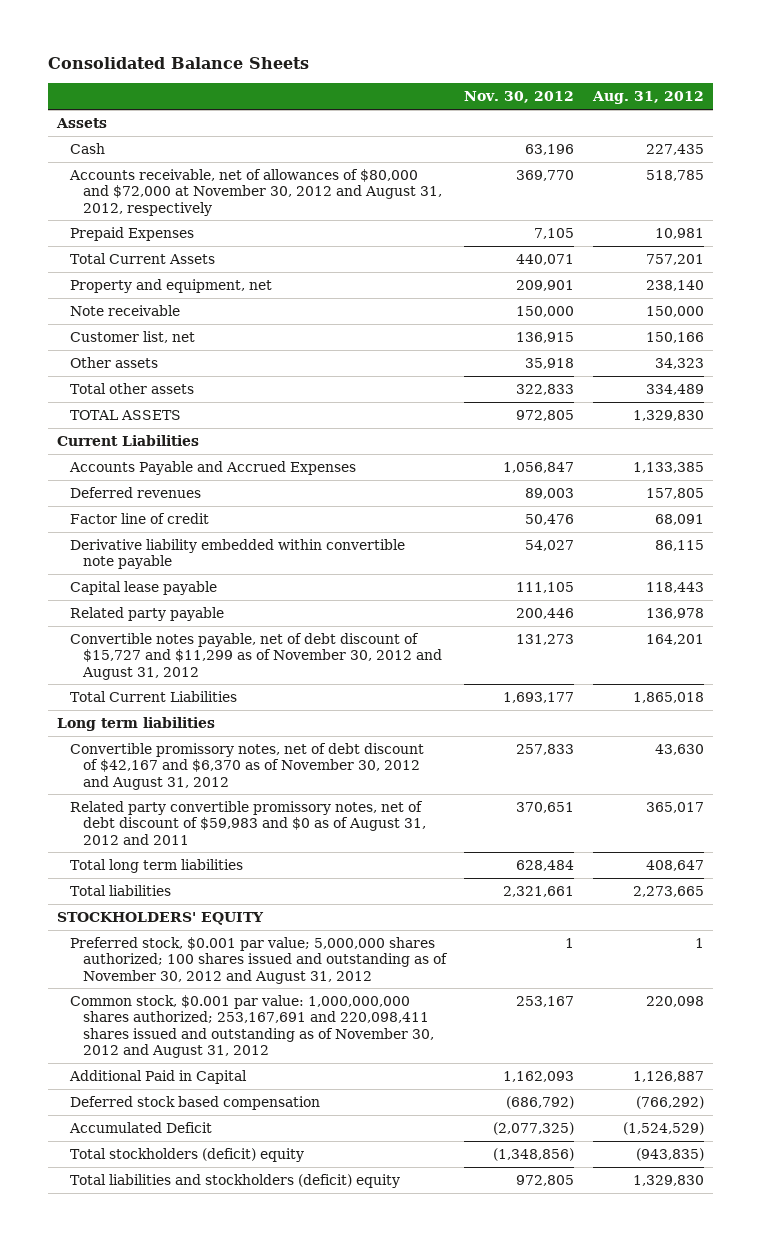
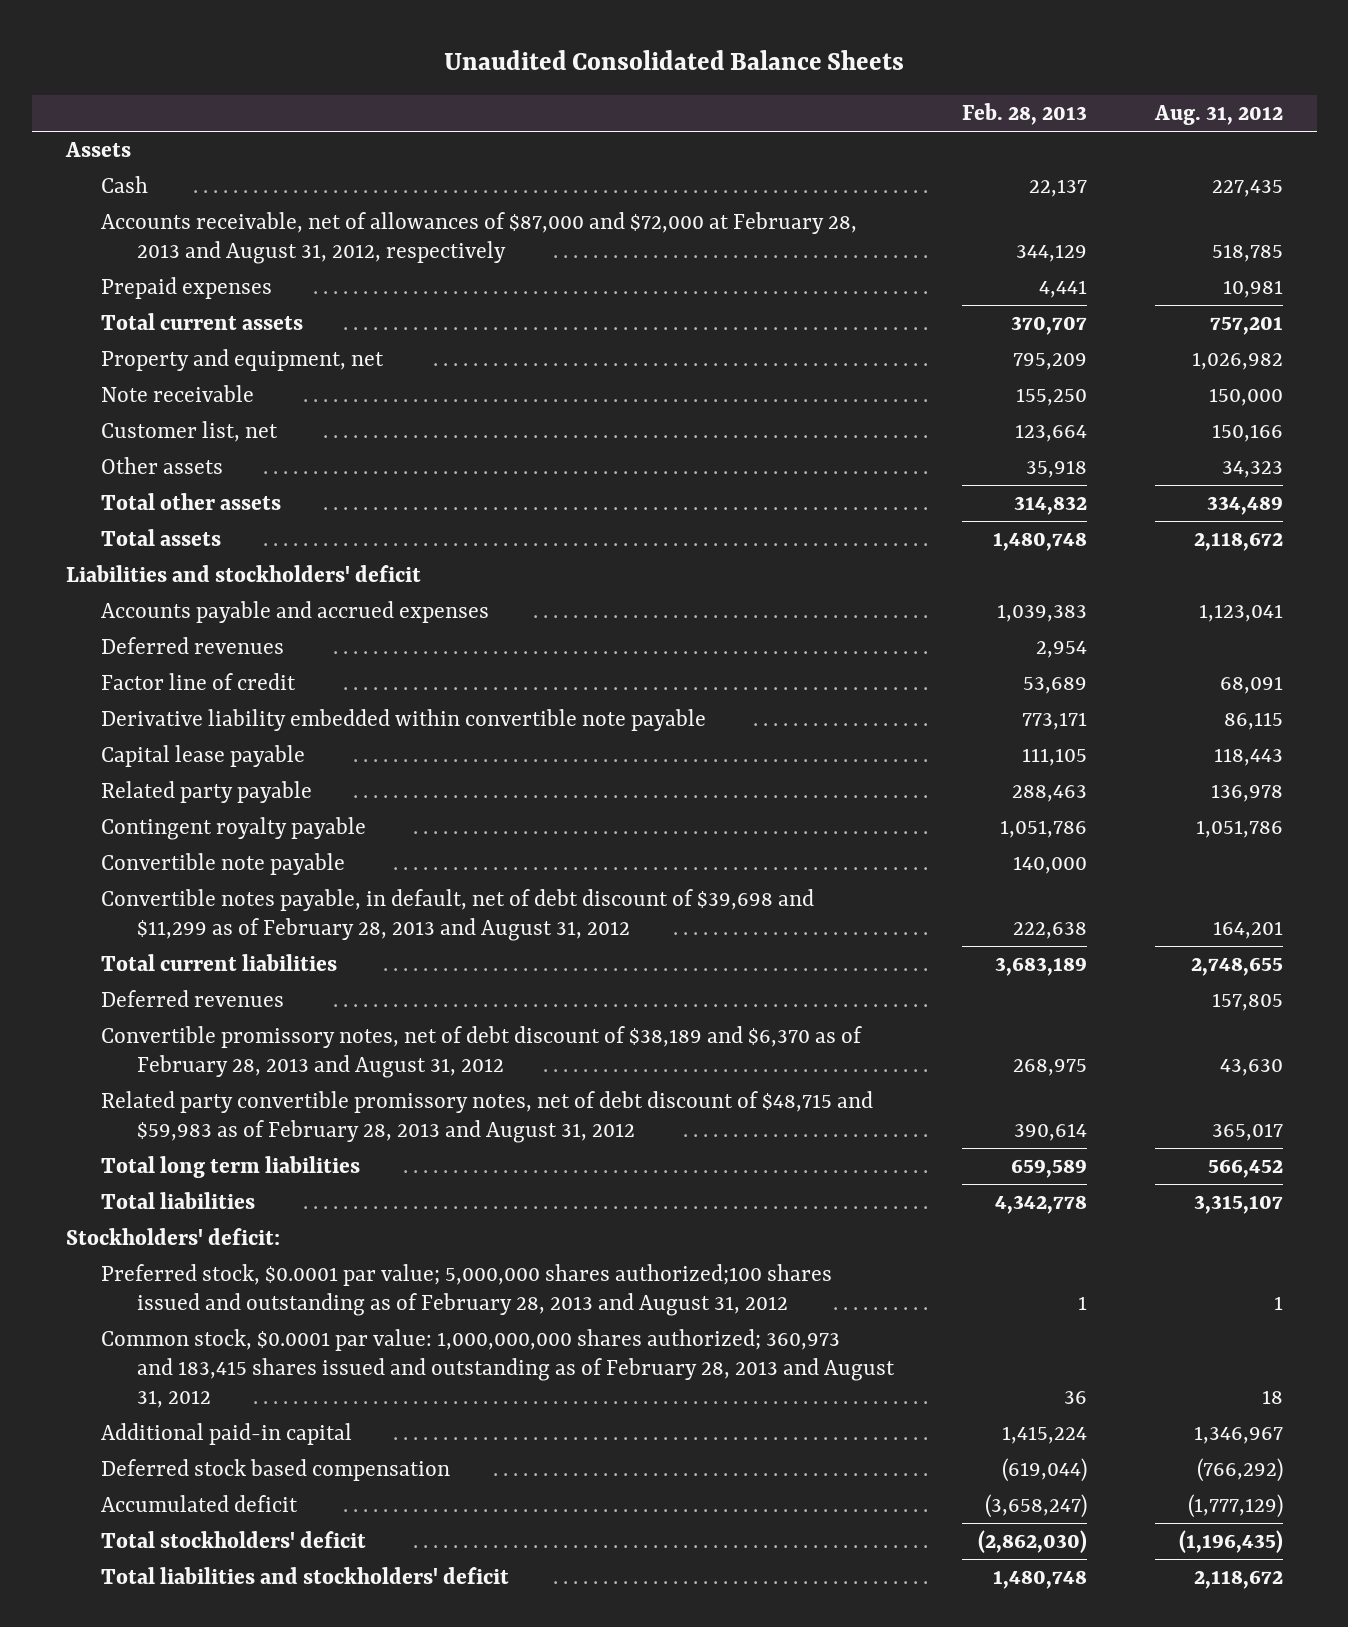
[47,57,309,70] Consolidated Balance Sheets -> [444,50,905,71] Unaudited Consolidated Balance Sheets
[464,91,575,104] Nov. 30, 2012 -> none
none -> [961,103,1087,126] Feb. 28, 2013
[69,168,443,216] Accounts receivable, net of allowances of $80,000 and $72,000 at November 30, 2012 and August 31, 2012, respectively -> [101,212,858,265] Accounts receivable, net of allowances of $87,000 and $72,000 at February 28, 2013 and August 31, 2012, respectively
[70,226,195,241] Prepaid Expenses -> [101,277,273,300] Prepaid expenses
[70,252,216,264] Total Current Assets -> [101,313,304,331] Total current assets
[645,279,704,291] 238,140 -> [1191,352,1283,371] 1,026,982
[56,434,199,446] Current Liabilities -> none
[70,409,182,420] TOTAL ASSETS -> [101,529,222,547] Total assets
[632,409,704,421] 1,329,830 -> [1193,532,1283,552] 2,118,672
none -> [65,565,421,583] Liabilities and stockholders' deficit
[69,460,357,475] Accounts Payable and Accrued Expenses -> [101,601,490,624] Accounts payable and accrued expenses
[632,461,704,473] 1,133,385 -> [1198,604,1283,623] 1,123,041
none -> [101,637,285,655] Deferred revenues
[56,716,215,731] Long term liabilities -> none
none -> [101,817,367,841] Contingent royalty payable
none -> [101,853,346,876] Convertible note payable
[70,632,443,680] Convertible notes payable, net of debt discount of $15,727 and $11,299 as of November 30, 2012 and August 31, 2012 -> [101,889,815,942] Convertible notes payable, in default, net of debt discount of $39,698 and $11,299 as of February 28, 2013 and August 31, 2012
[70,690,238,702] Total Current Liabilities -> [101,954,338,972] Total current liabilities
[632,691,704,703] 1,865,018 -> [1190,957,1283,977] 2,748,655
[70,486,202,498] Deferred revenues -> [101,990,285,1008] Deferred revenues
[70,742,425,790] Convertible promissory notes, net of debt discount of $42,167 and $6,370 as of November 30, 2012 and August 31, 2012 -> [101,1026,863,1079] Convertible promissory notes, net of debt discount of $38,189 and $6,370 as of February 28, 2013 and August 31, 2012
[70,800,427,845] Related party convertible promissory notes, net of debt discount of $59,983 and $0 as of August 31, 2012 and 2011 -> [101,1091,874,1144] Related party convertible promissory notes, net of debt discount of $48,715 and $59,983 as of February 28, 2013 and August 31, 2012
[645,859,704,871] 408,647 -> [1207,1159,1283,1179] 566,452
[632,885,704,897] 2,273,665 -> [1193,1195,1283,1215] 3,315,107
[56,911,264,925] STOCKHOLDERS' EQUITY -> [65,1228,280,1246] Stockholders' deficit:
[70,936,449,984] Preferred stock, $0.001 par value; 5,000,000 shares authorized; 100 shares issued and outstanding as of November 30, 2012 and August 31, 2012 -> [101,1264,833,1317] Preferred stock, $0.0001 par value; 5,000,000 shares authorized;100 shares issued and outstanding as of February 28, 2013 and August 31, 2012
[70,994,435,1058] Common stock, $0.001 par value: 1,000,000,000 shares authorized; 253,167,691 and 220,098,411 shares issued and outstanding as of November 30, 2012 and August 31, 2012 -> [101,1329,895,1409] Common stock, $0.0001 par value: 1,000,000,000 shares authorized; 360,973 and 183,415 shares issued and outstanding as of February 28, 2013 and August 31, 2012
[645,995,704,1007] 220,098 -> [1261,1390,1283,1405] 18
[69,1069,248,1084] Additional Paid in Capital -> [101,1423,353,1446] Additional paid-in capital
[632,1070,704,1082] 1,126,887 -> [1193,1426,1283,1445] 1,346,967
[69,1121,213,1133] Accumulated Deficit -> [101,1495,299,1513] Accumulated deficit
[622,1121,704,1135] (1,524,529) -> [1187,1494,1283,1519] (1,777,129)
[70,1147,305,1162] Total stockholders (deficit) equity -> [101,1531,367,1549] Total stockholders' deficit
[635,1147,704,1161] (943,835) -> [1178,1530,1283,1554] (1,196,435)
[70,1173,401,1188] Total liabilities and stockholders (deficit) equity -> [101,1567,510,1585] Total liabilities and stockholders' deficit
[632,1174,704,1186] 1,329,830 -> [1193,1570,1283,1590] 2,118,672

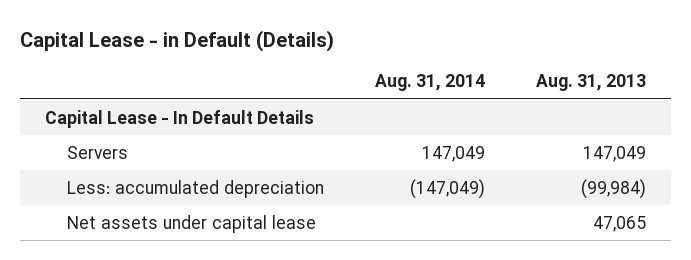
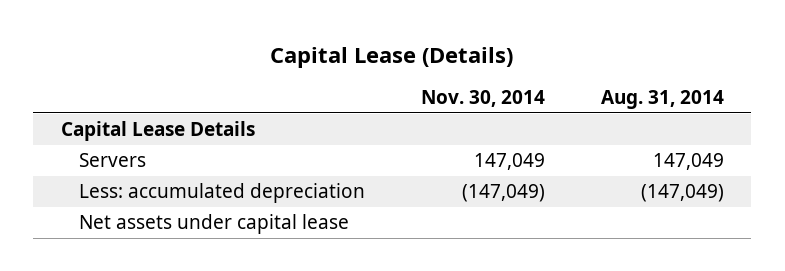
[19,29,334,52] Capital Lease - in Default (Details) -> [270,46,514,68] Capital Lease (Details)
[535,74,646,92] Aug. 31, 2013 -> none
none -> [420,89,545,107] Nov. 30, 2014
[45,109,315,128] Capital Lease - In Default Details -> [61,121,256,142] Capital Lease Details

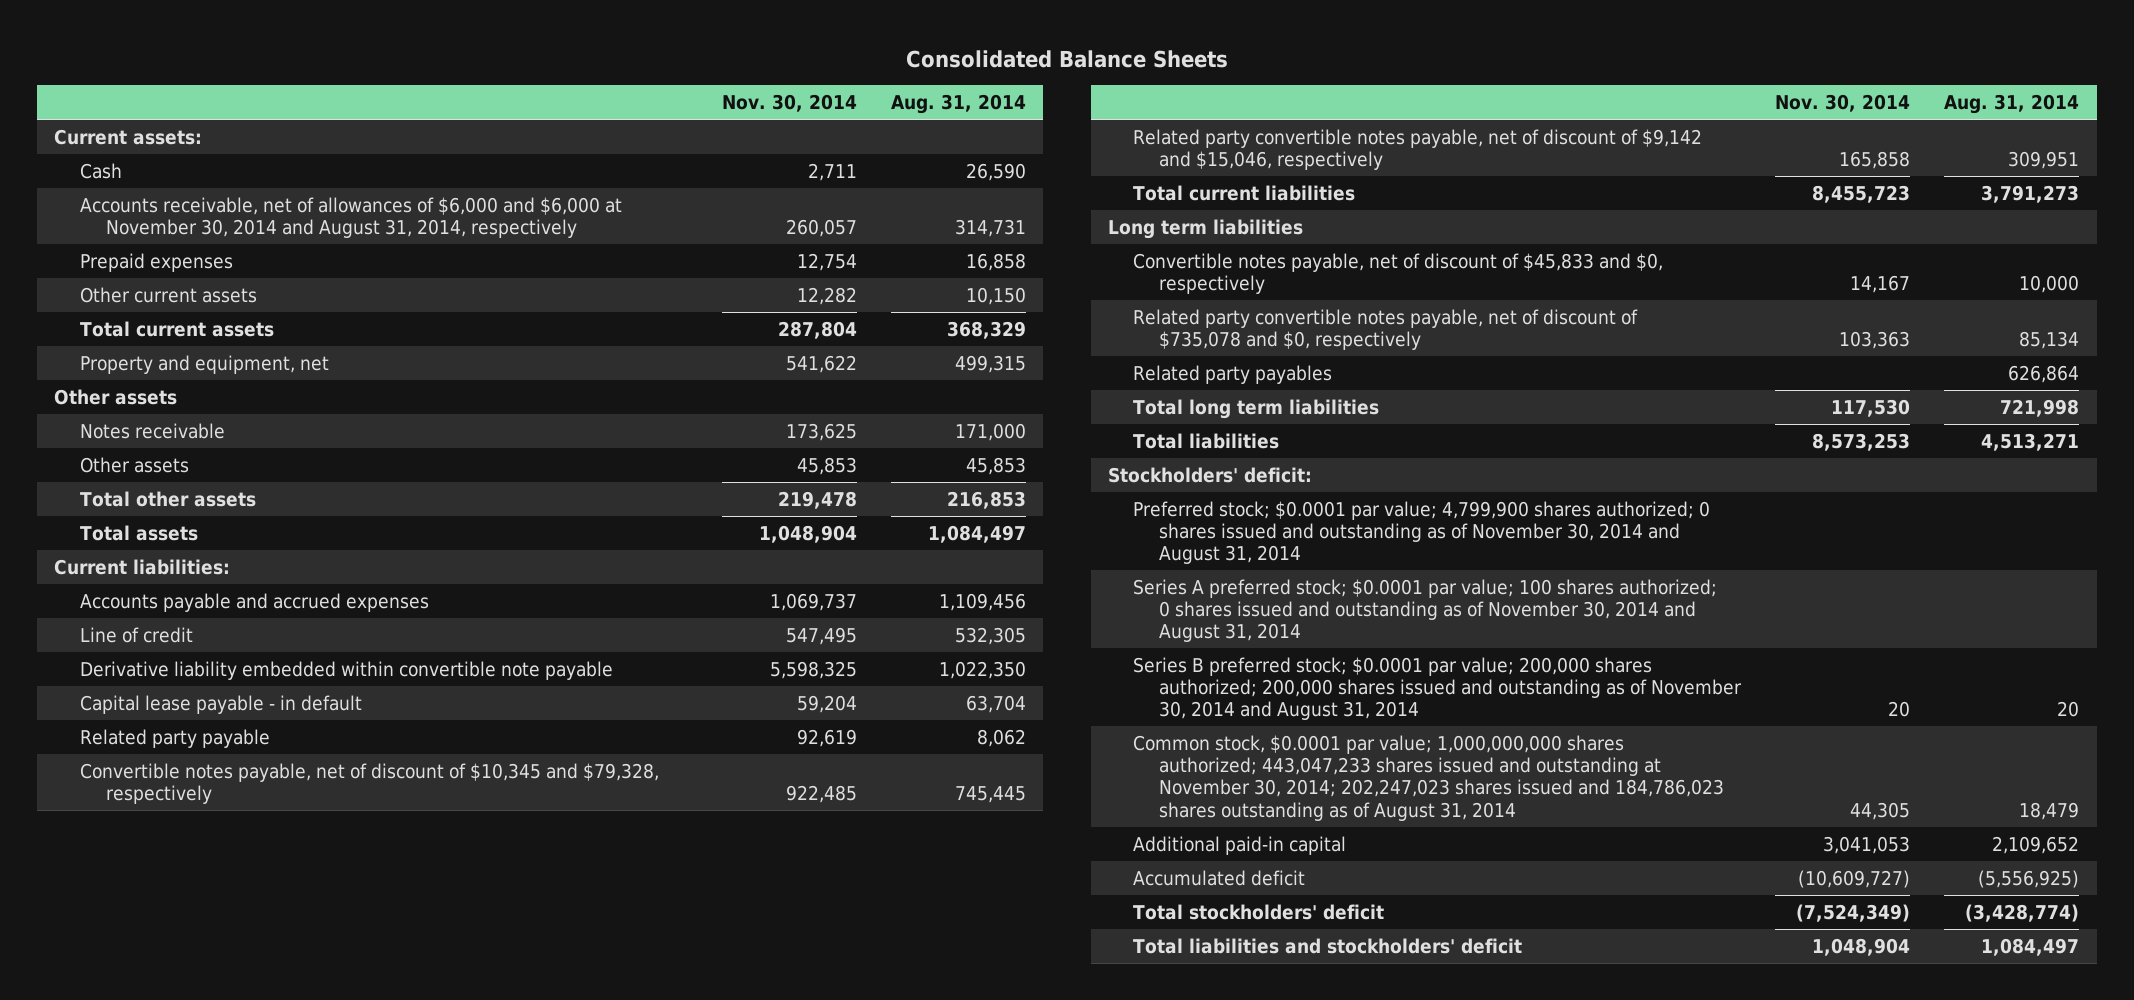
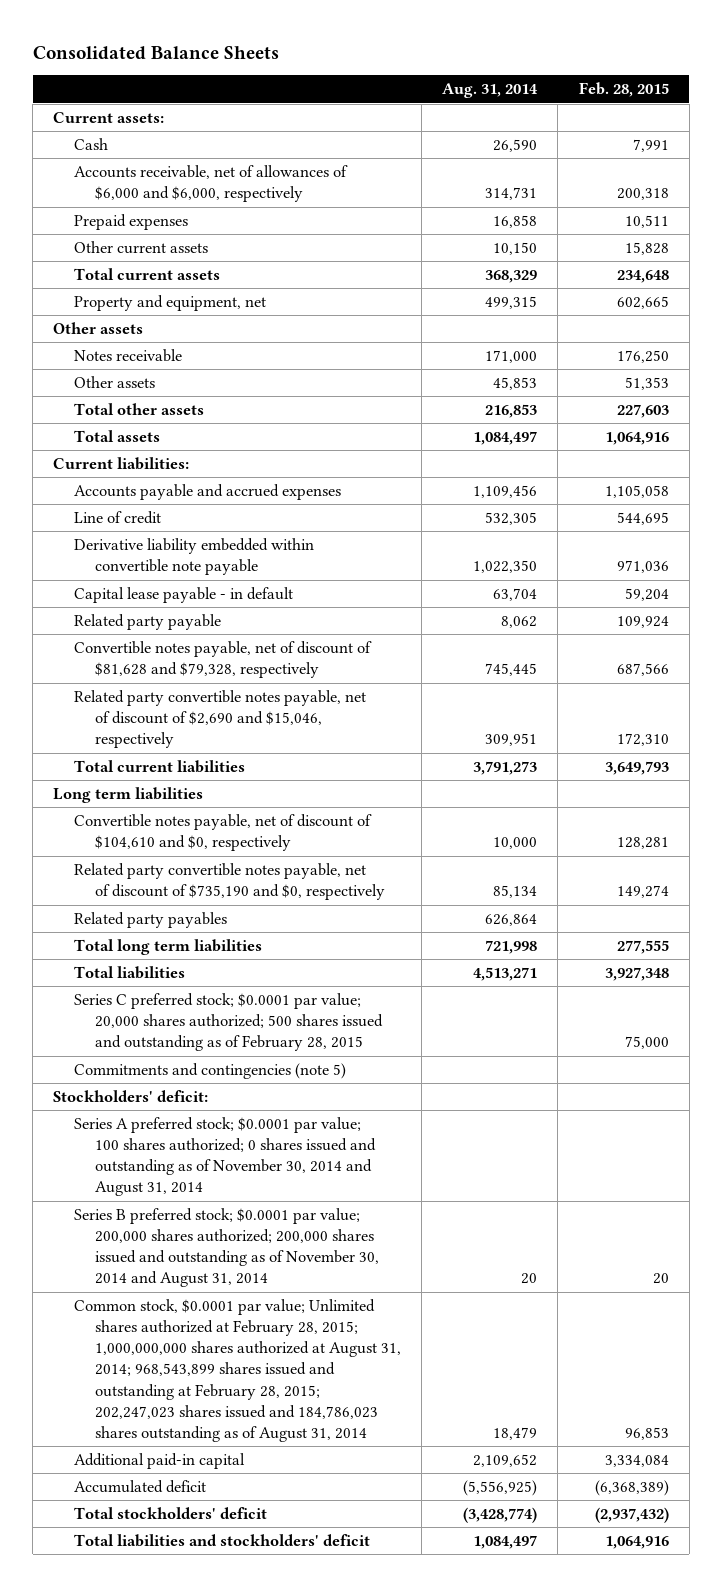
[721,94,857,113] Nov. 30, 2014 -> none
none -> [578,82,669,98] Feb. 28, 2015
[80,196,623,239] Accounts receivable, net of allowances of $6,000 and $6,000 at November 30, 2014 and August 31, 2014, respectively -> [74,165,349,203] Accounts receivable, net of allowances of $6,000 and $6,000, respectively
[80,762,660,805] Convertible notes payable, net of discount of $10,345 and $79,328, respectively -> [74,641,373,679] Convertible notes payable, net of discount of $81,628 and $79,328, respectively
[1133,128,1703,171] Related party convertible notes payable, net of discount of $9,142 and $15,046, respectively -> [74,690,367,749] Related party convertible notes payable, net of discount of $2,690 and $15,046, respectively
[1133,252,1664,295] Convertible notes payable, net of discount of $45,833 and $0, respectively -> [74,814,373,852] Convertible notes payable, net of discount of $104,610 and $0, respectively
[1133,308,1639,351] Related party convertible notes payable, net of discount of $735,078 and $0, respectively -> [74,863,385,901] Related party convertible notes payable, net of discount of $735,190 and $0, respectively
none -> [74,993,383,1052] Series C preferred stock; $0.0001 par value; 20,000 shares authorized; 500 shares issued and outstanding as of February 28, 2015
none -> [74,1063,347,1080] Commitments and contingencies (note 5)
[1133,500,1711,565] Preferred stock; $0.0001 par value; 4,799,900 shares authorized; 0 shares issued and outstanding as of November 30, 2014 and August 31, 2014 -> none
[1133,734,1725,821] Common stock, $0.0001 par value; 1,000,000,000 shares authorized; 443,047,233 shares issued and outstanding at November 30, 2014; 202,247,023 shares issued and 184,786,023 shares outstanding as of August 31, 2014 -> [74,1299,401,1442] Common stock, $0.0001 par value; Unlimited shares authorized at February 28, 2015; 1,000,000,000 shares authorized at August 31, 2014; 968,543,899 shares issued and outstanding at February 28, 2015; 202,247,023 shares issued and 184,786,023 shares outstanding as of August 31, 2014

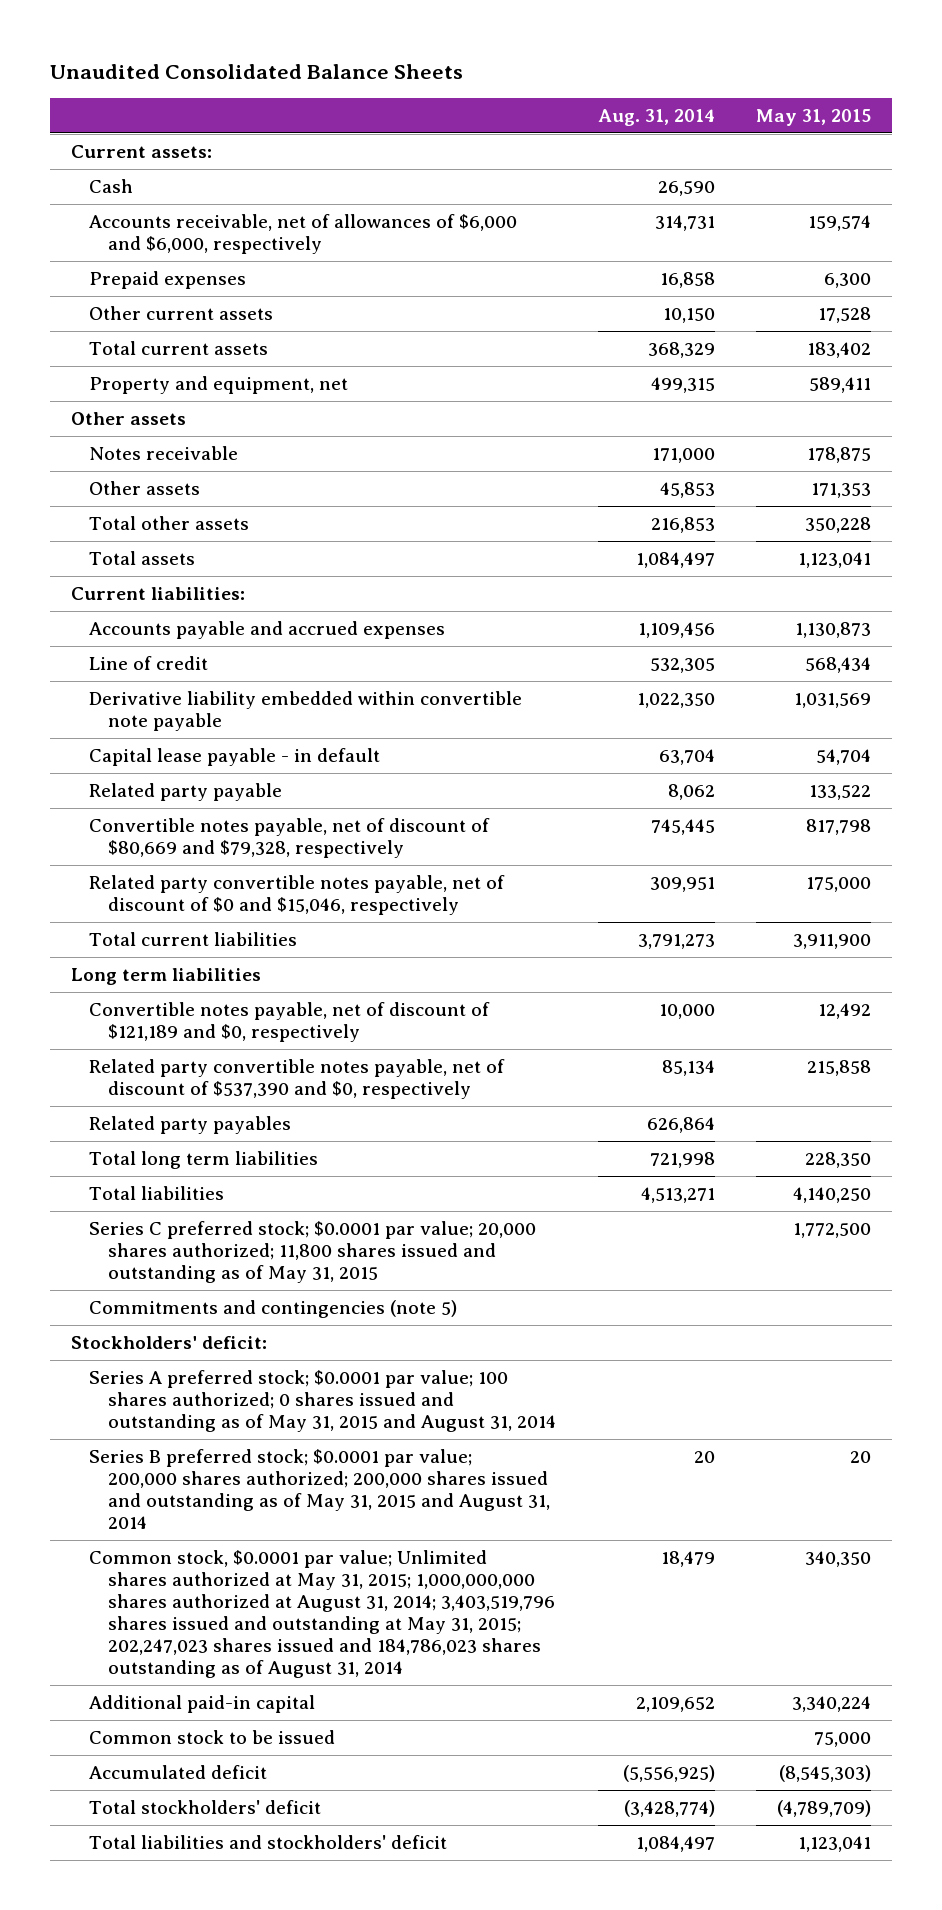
[32,45,279,60] Consolidated Balance Sheets -> [49,64,463,80] Unaudited Consolidated Balance Sheets
[578,82,669,98] Feb. 28, 2015 -> none
none -> [756,108,872,126] May 31, 2015
[74,641,373,679] Convertible notes payable, net of discount of $81,628 and $79,328, respectively -> [89,817,491,858] Convertible notes payable, net of discount of $80,669 and $79,328, respectively
[74,690,367,749] Related party convertible notes payable, net of discount of $2,690 and $15,046, respectively -> [89,874,506,915] Related party convertible notes payable, net of discount of $0 and $15,046, respectively
[74,814,373,852] Convertible notes payable, net of discount of $104,610 and $0, respectively -> [89,1001,491,1042] Convertible notes payable, net of discount of $121,189 and $0, respectively
[74,863,385,901] Related party convertible notes payable, net of discount of $735,190 and $0, respectively -> [89,1058,506,1099] Related party convertible notes payable, net of discount of $537,390 and $0, respectively
[74,993,383,1052] Series C preferred stock; $0.0001 par value; 20,000 shares authorized; 500 shares issued and outstanding as of February 28, 2015 -> [89,1220,537,1283] Series C preferred stock; $0.0001 par value; 20,000 shares authorized; 11,800 shares issued and outstanding as of May 31, 2015
[74,1117,376,1197] Series A preferred stock; $0.0001 par value; 100 shares authorized; 0 shares issued and outstanding as of November 30, 2014 and August 31, 2014 -> [89,1369,557,1432] Series A preferred stock; $0.0001 par value; 100 shares authorized; 0 shares issued and outstanding as of May 31, 2015 and August 31, 2014
[74,1208,379,1288] Series B preferred stock; $0.0001 par value; 200,000 shares authorized; 200,000 shares issued and outstanding as of November 30, 2014 and August 31, 2014 -> [89,1448,551,1529] Series B preferred stock; $0.0001 par value; 200,000 shares authorized; 200,000 shares issued and outstanding as of May 31, 2015 and August 31, 2014
[74,1299,401,1442] Common stock, $0.0001 par value; Unlimited shares authorized at February 28, 2015; 1,000,000,000 shares authorized at August 31, 2014; 968,543,899 shares issued and outstanding at February 28, 2015; 202,247,023 shares issued and 184,786,023 shares outstanding as of August 31, 2014 -> [89,1549,556,1678] Common stock, $0.0001 par value; Unlimited shares authorized at May 31, 2015; 1,000,000,000 shares authorized at August 31, 2014; 3,403,519,796 shares issued and outstanding at May 31, 2015; 202,247,023 shares issued and 184,786,023 shares outstanding as of August 31, 2014
none -> [89,1729,336,1744] Common stock to be issued

